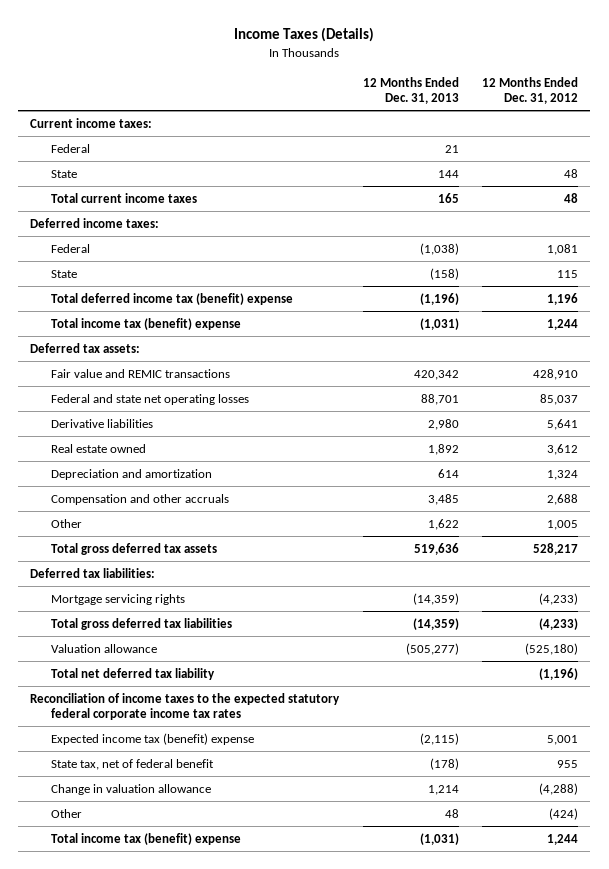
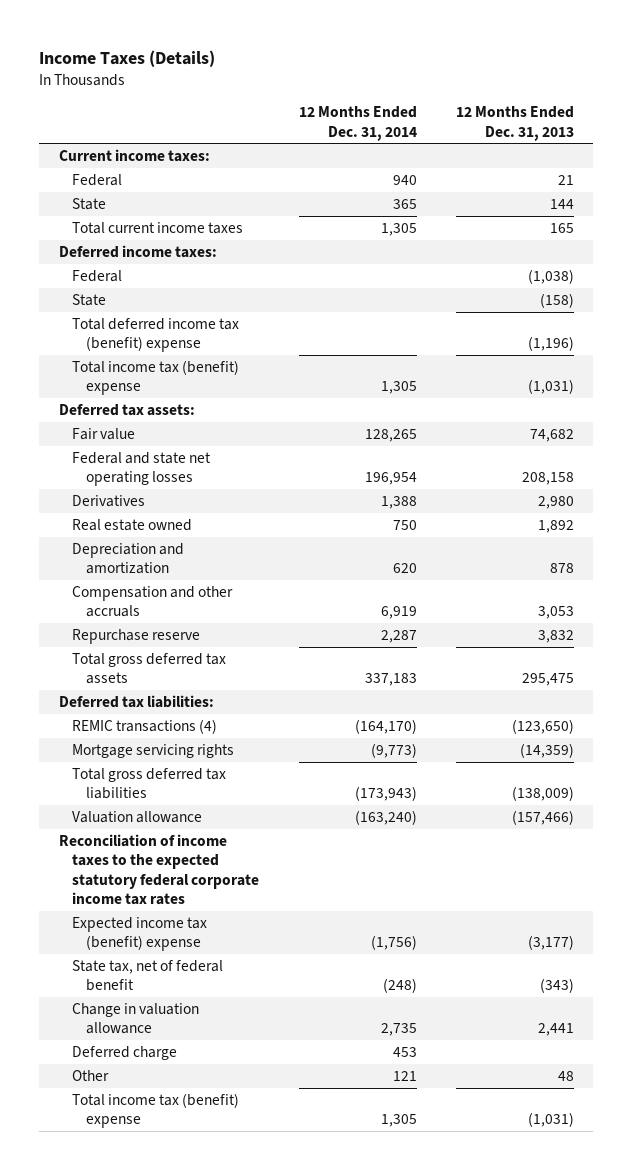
[482,76,579,104] 12 Months Ended Dec. 31, 2012 -> none
none -> [298,106,417,141] 12 Months Ended Dec. 31, 2014
[51,368,231,378] Fair value and REMIC transactions -> [72,427,136,440] Fair value
[413,369,459,380] 420,342 -> [529,428,574,442] 74,682
[420,393,459,405] 88,701 -> [521,472,574,486] 208,158
[51,418,154,428] Derivative liabilities -> [72,494,146,507] Derivatives
[51,518,83,528] Other -> none
[437,468,459,478] 614 -> [549,563,574,574] 878
[427,493,459,505] 3,485 -> [537,606,574,620] 3,053
none -> [72,628,201,644] Repurchase reserve
[413,542,459,555] 519,636 -> [521,673,574,687] 295,475
none -> [72,718,218,734] REMIC transactions (4)
[51,667,216,680] Total net deferred tax liability -> none
[412,617,459,630] (14,359) -> [511,786,574,802] (138,009)
[405,642,459,655] (505,277) -> [511,809,574,825] (157,466)
[419,732,459,745] (2,115) -> [527,935,574,951] (3,177)
[429,757,459,770] (178) -> [539,978,574,994] (343)
[427,784,459,795] 1,214 -> [537,1023,574,1037] 2,441
none -> [72,1045,178,1060] Deferred charge

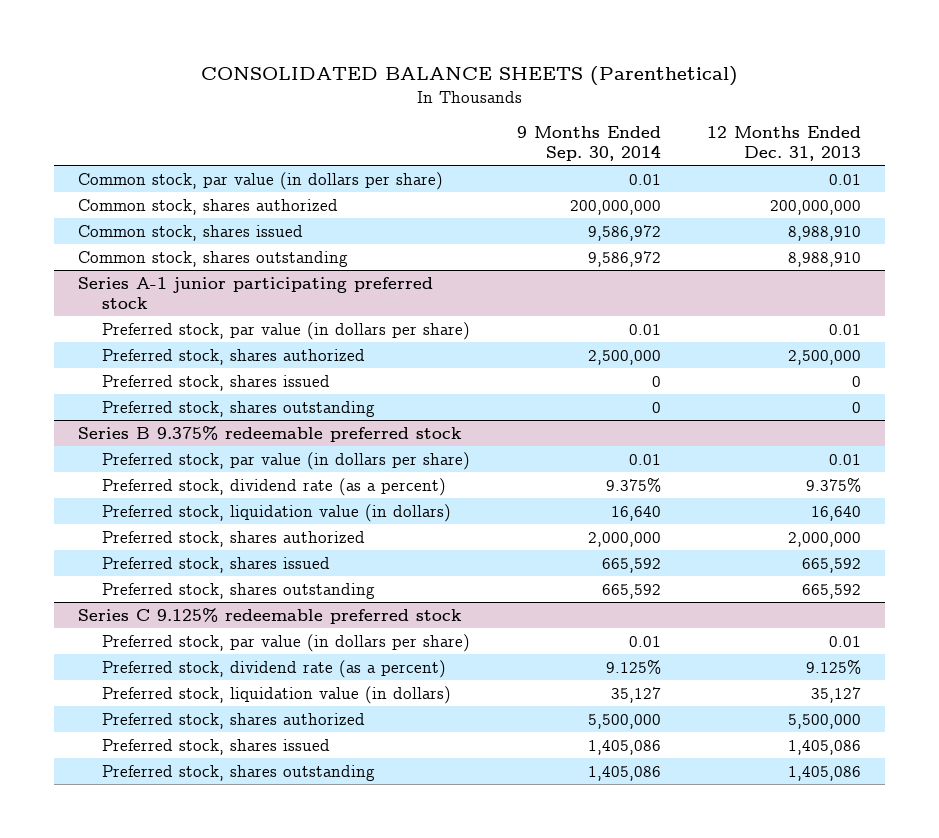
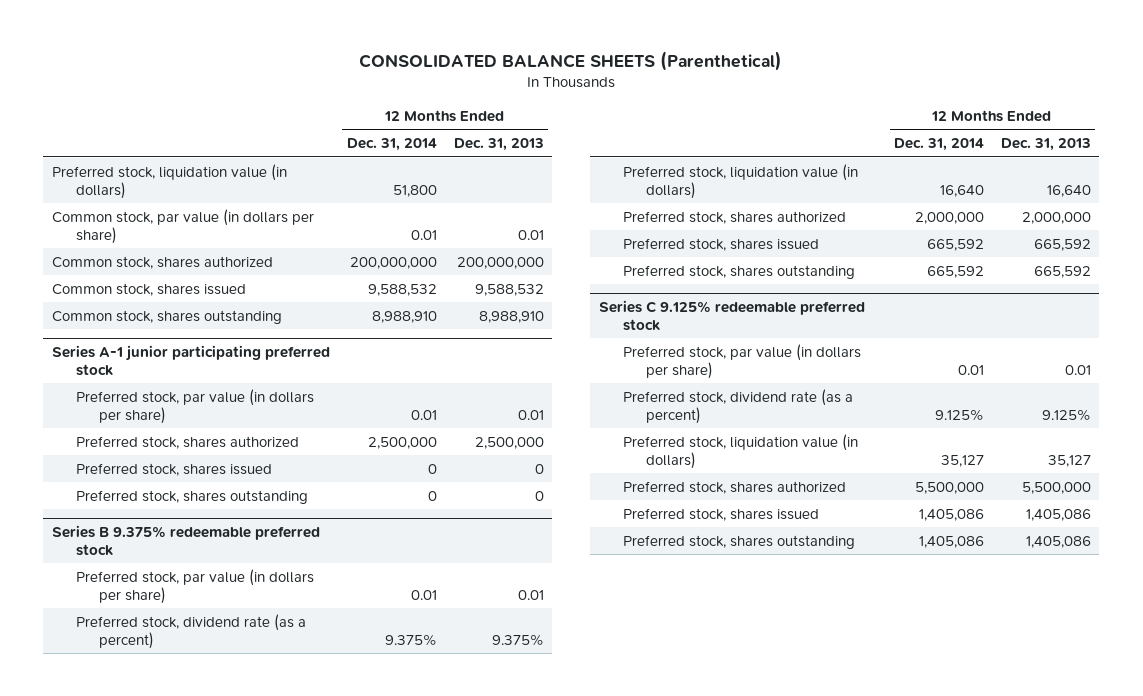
[516,126,661,162] 9 Months Ended Sep. 30, 2014 -> none
none -> [346,138,437,152] Dec. 31, 2014
none -> [51,163,287,199] Preferred stock, liquidation value (in dollars)
[788,225,862,241] 8,988,910 -> [474,283,544,296] 9,588,532

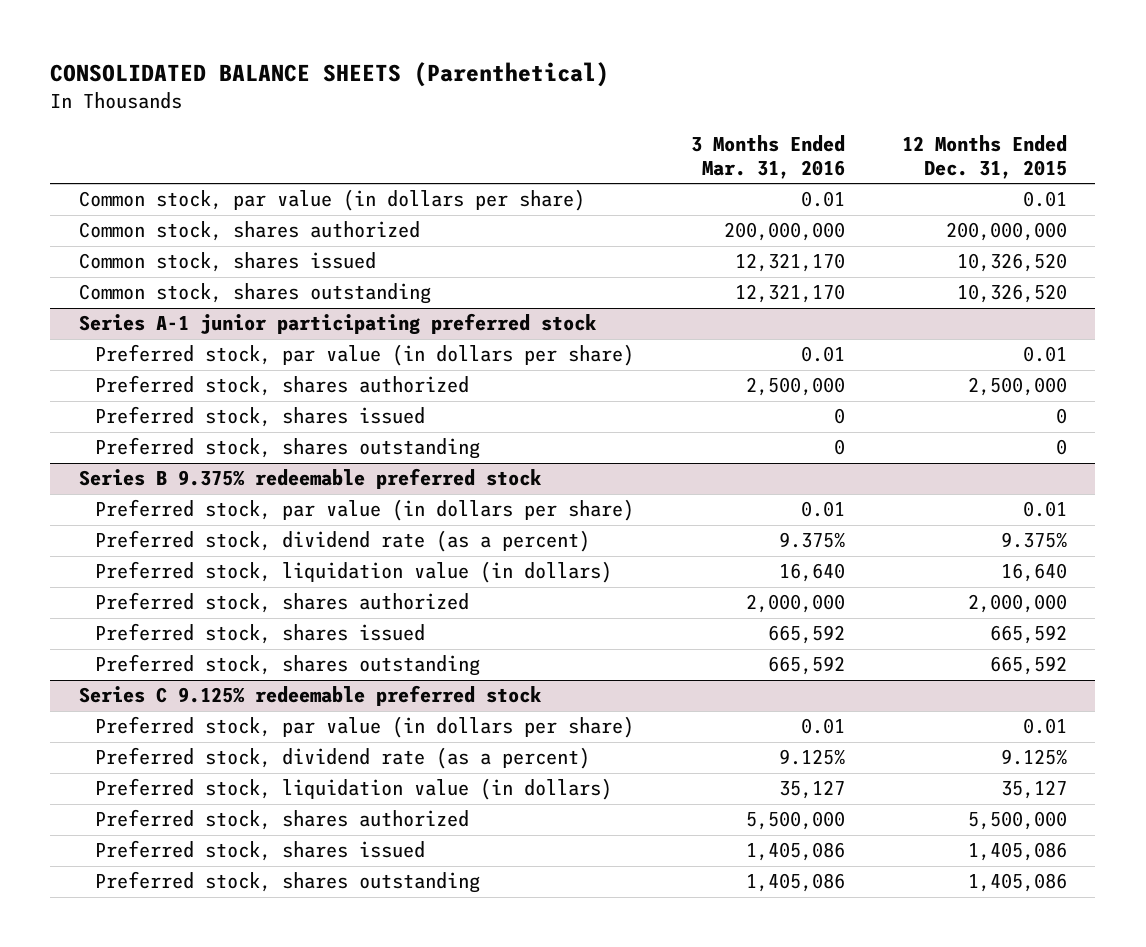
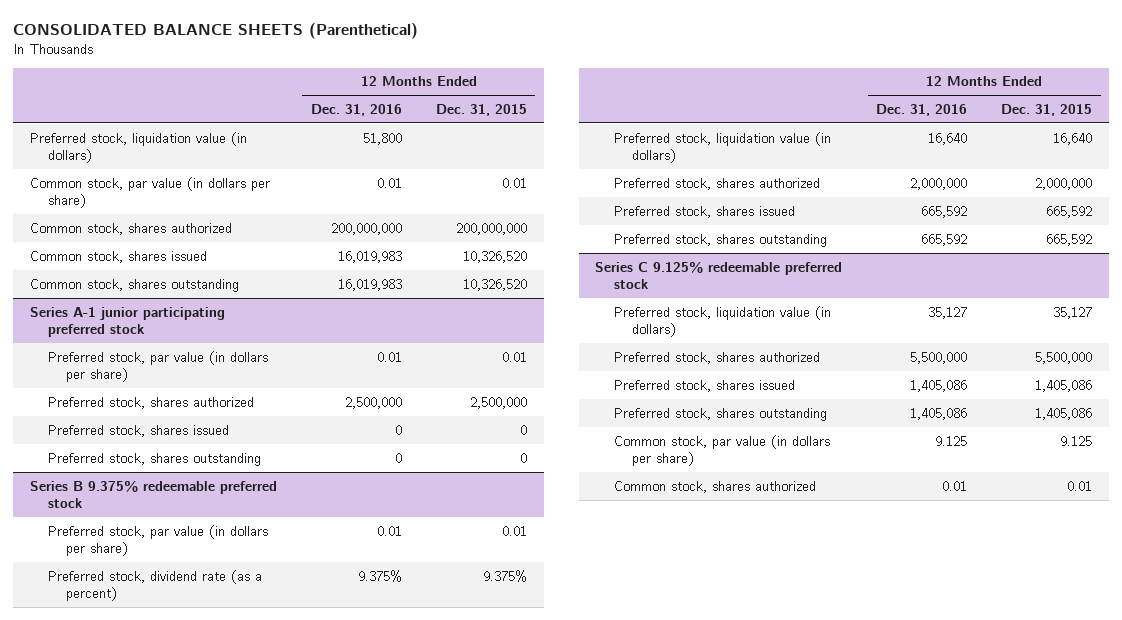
[691,134,846,179] 3 Months Ended Mar. 31, 2016 -> none
none -> [310,103,402,116] Dec. 31, 2016
none -> [30,131,248,164] Preferred stock, liquidation value (in dollars)
[95,716,635,739] Preferred stock, par value (in dollars per share) -> none
[95,747,591,770] Preferred stock, dividend rate (as a percent) -> none
none -> [613,434,830,467] Common stock, par value (in dollars per share)
none -> [613,480,816,493] Common stock, shares authorized

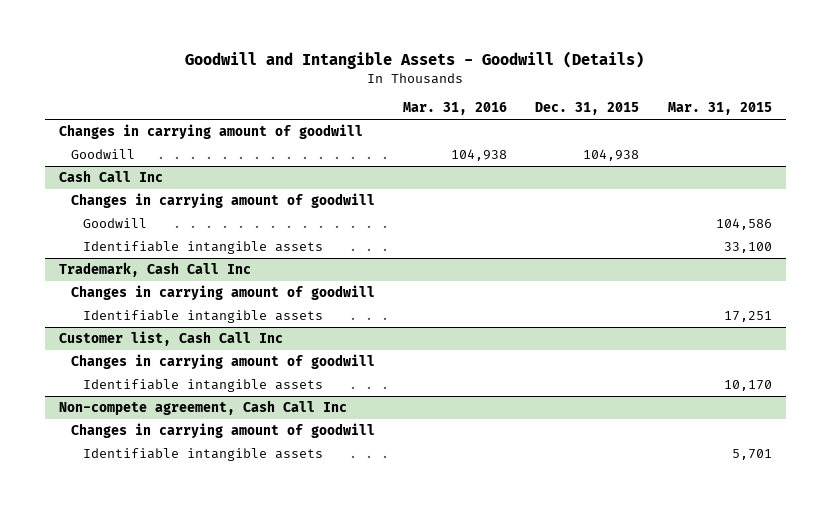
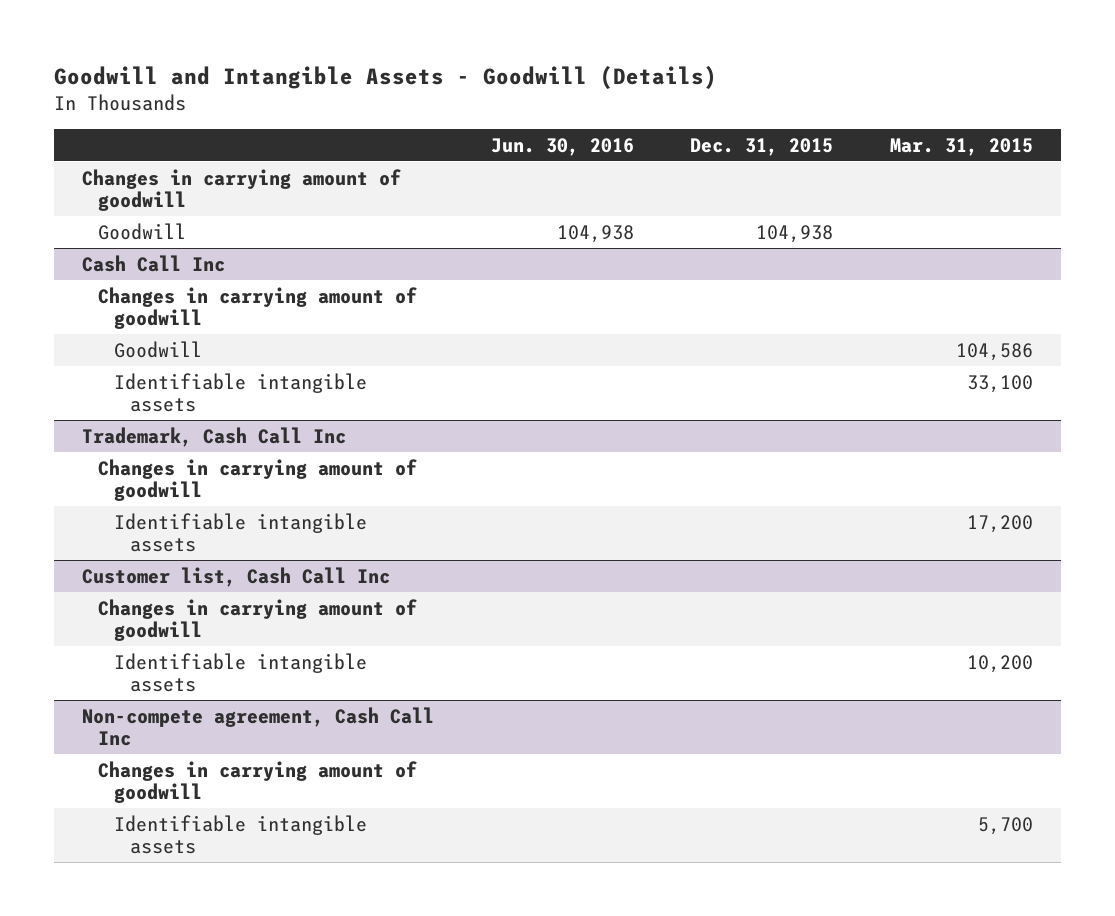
[403,102,508,116] Mar. 31, 2016 -> none
none -> [490,137,634,156] Jun. 30, 2016
[723,310,772,322] 17,251 -> [966,514,1033,533] 17,200
[723,379,772,391] 10,170 -> [966,654,1033,673] 10,200
[731,448,772,460] 5,701 -> [977,816,1033,835] 5,700

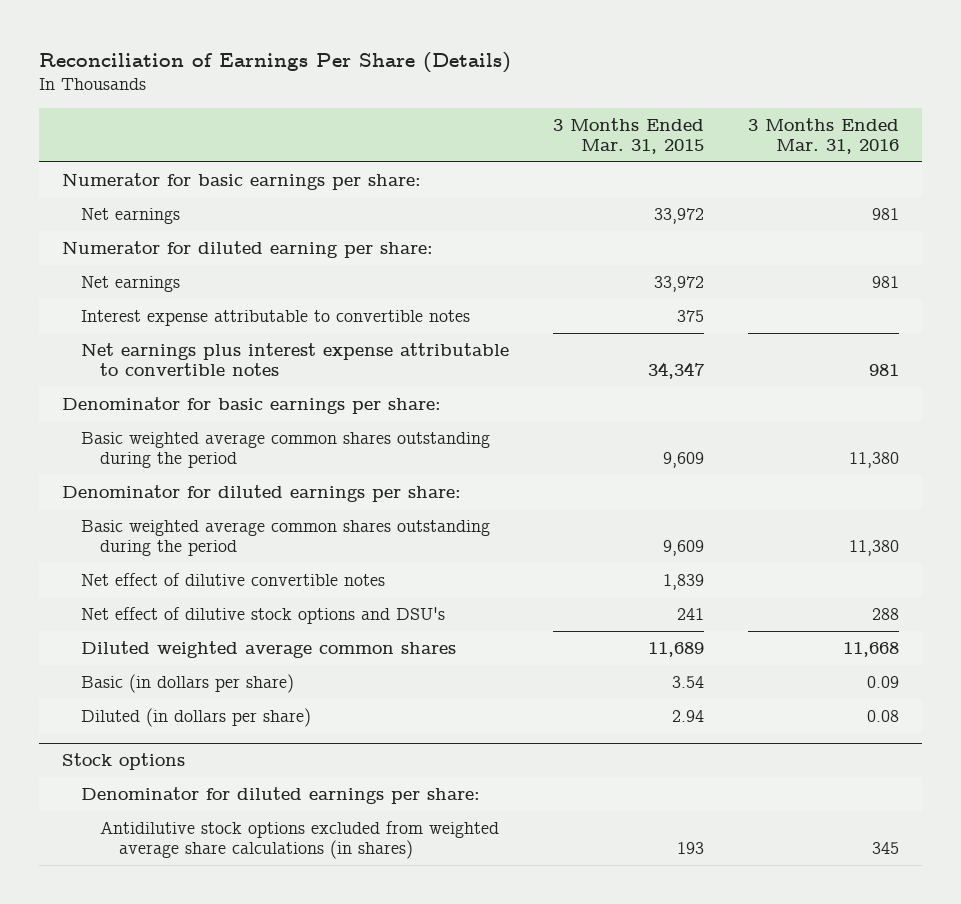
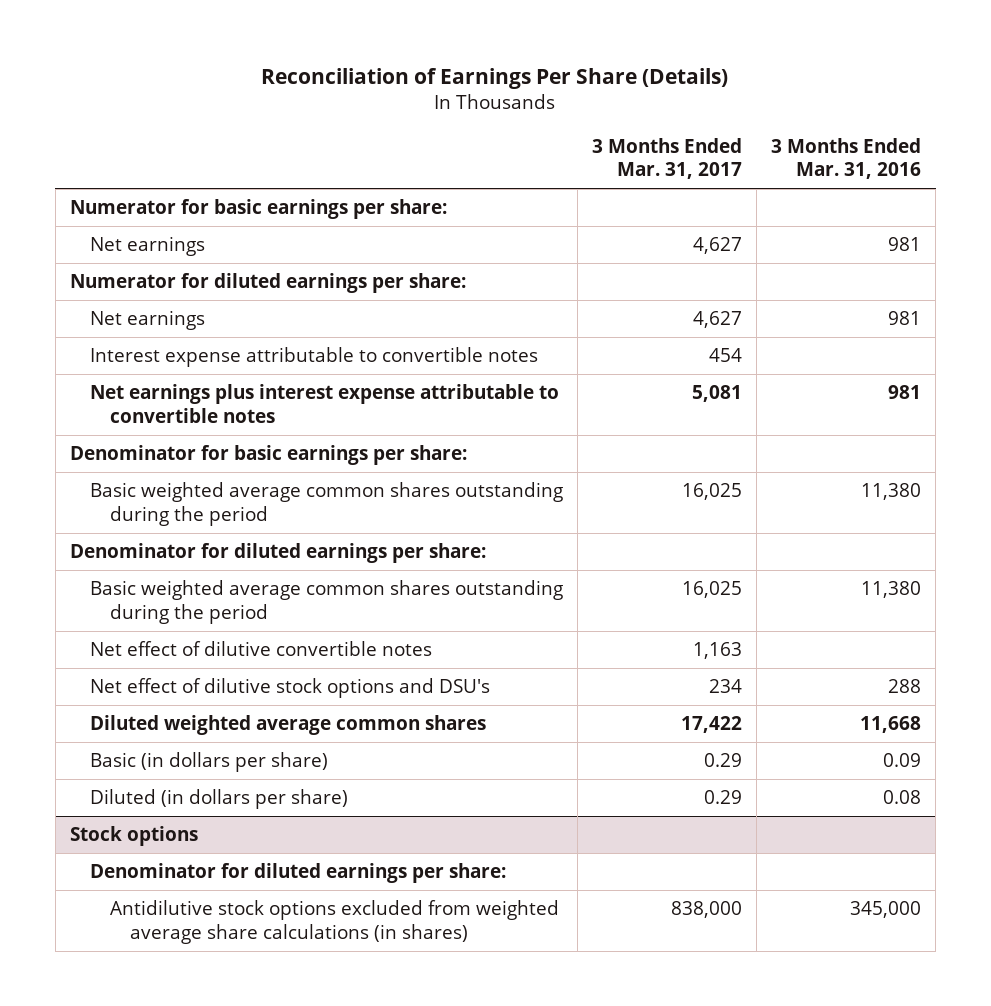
[553,117,705,155] 3 Months Ended Mar. 31, 2015 -> none
none -> [591,137,742,180] 3 Months Ended Mar. 31, 2017
[61,240,433,258] Numerator for diluted earning per share: -> [70,273,467,294] Numerator for diluted earnings per share:
[872,842,900,855] 345 -> [849,901,921,919] 345,000

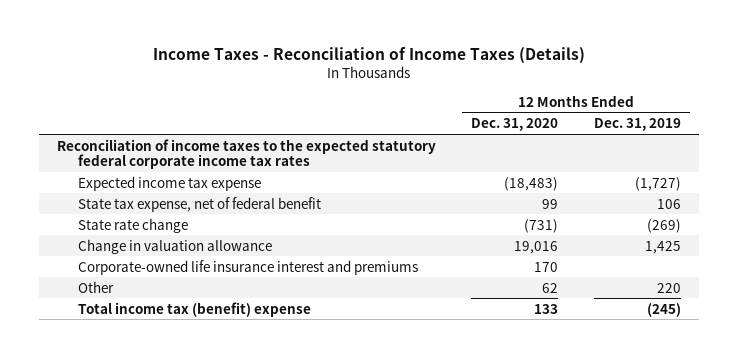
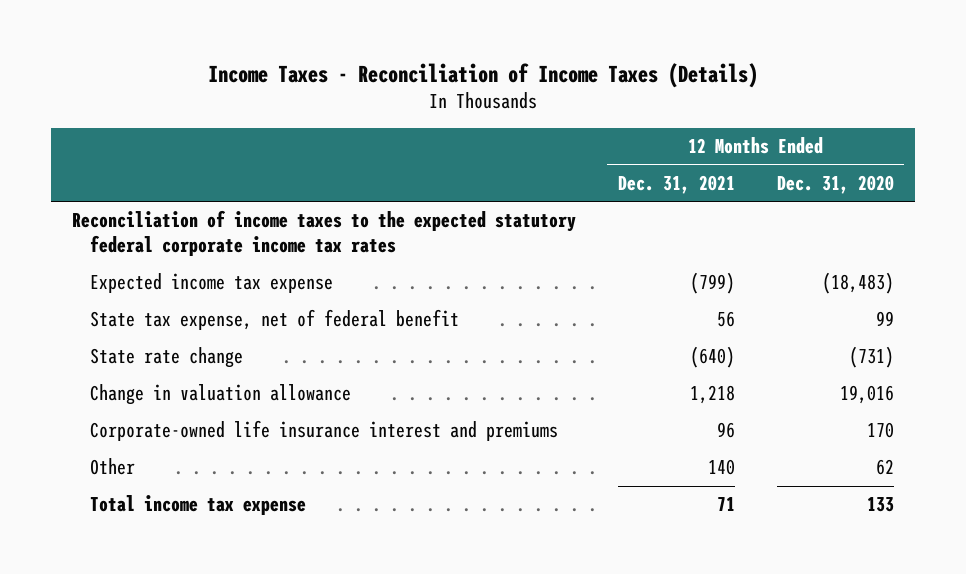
[594,118,682,132] Dec. 31, 2019 -> none
none -> [617,175,735,195] Dec. 31, 2021
[77,301,311,317] Total income tax (benefit) expense -> [89,495,306,516] Total income tax expense

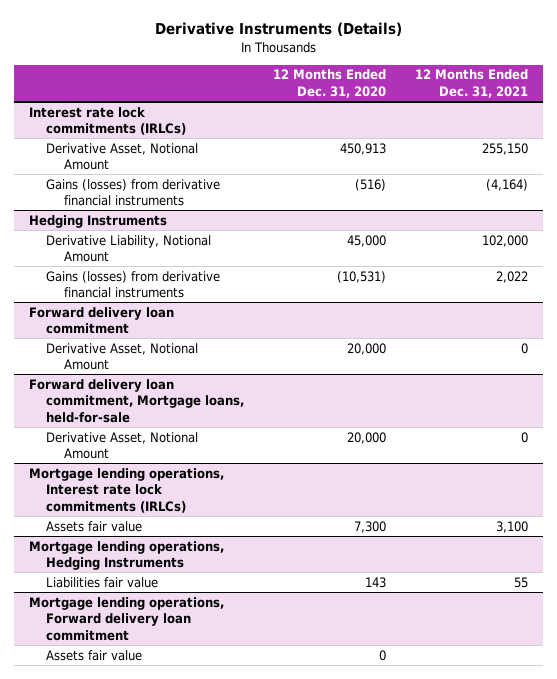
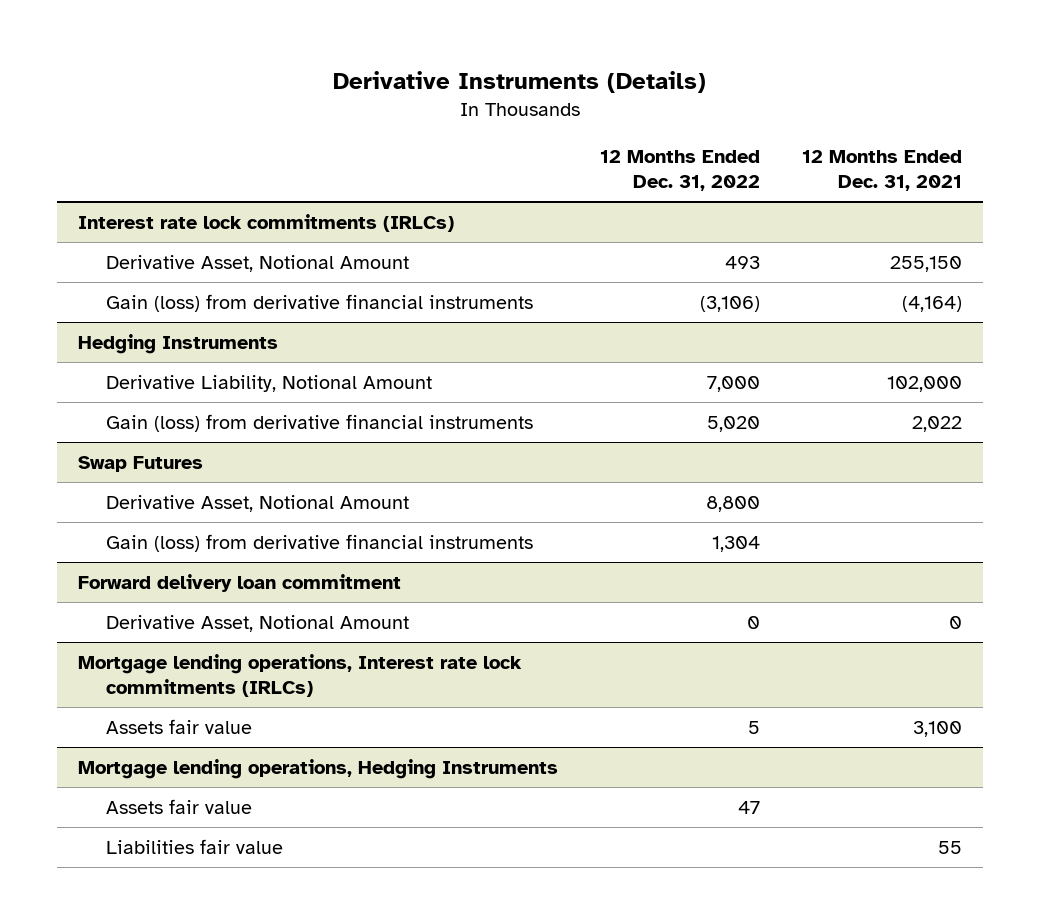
[273,69,387,98] 12 Months Ended Dec. 31, 2020 -> none
none -> [599,150,760,191] 12 Months Ended Dec. 31, 2022
[46,178,221,207] Gains (losses) from derivative financial instruments -> [105,294,533,313] Gain (loss) from derivative financial instruments
[46,270,221,299] Gains (losses) from derivative financial instruments -> [105,414,533,433] Gain (loss) from derivative financial instruments
none -> [78,456,204,473] Swap Futures
none -> [105,495,409,513] Derivative Asset, Notional Amount
none -> [105,534,533,553] Gain (loss) from derivative financial instruments
[28,378,245,423] Forward delivery loan commitment, Mortgage loans, held-for-sale -> none
[46,431,199,460] Derivative Asset, Notional Amount -> none
[28,596,224,641] Mortgage lending operations, Forward delivery loan commitment -> none
[46,576,159,588] Liabilities fair value -> [105,839,283,855] Liabilities fair value

